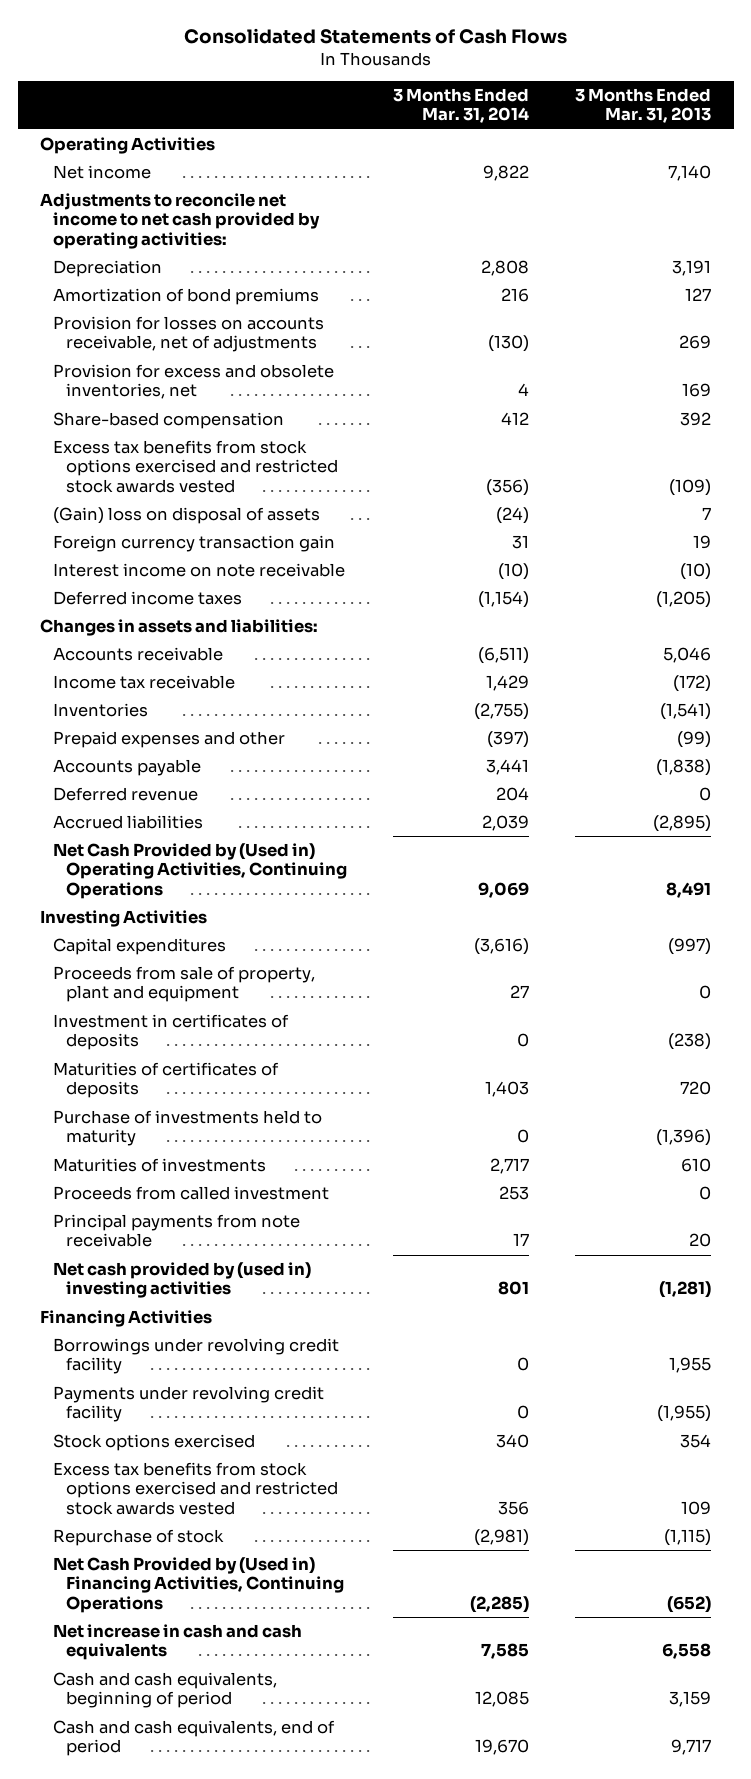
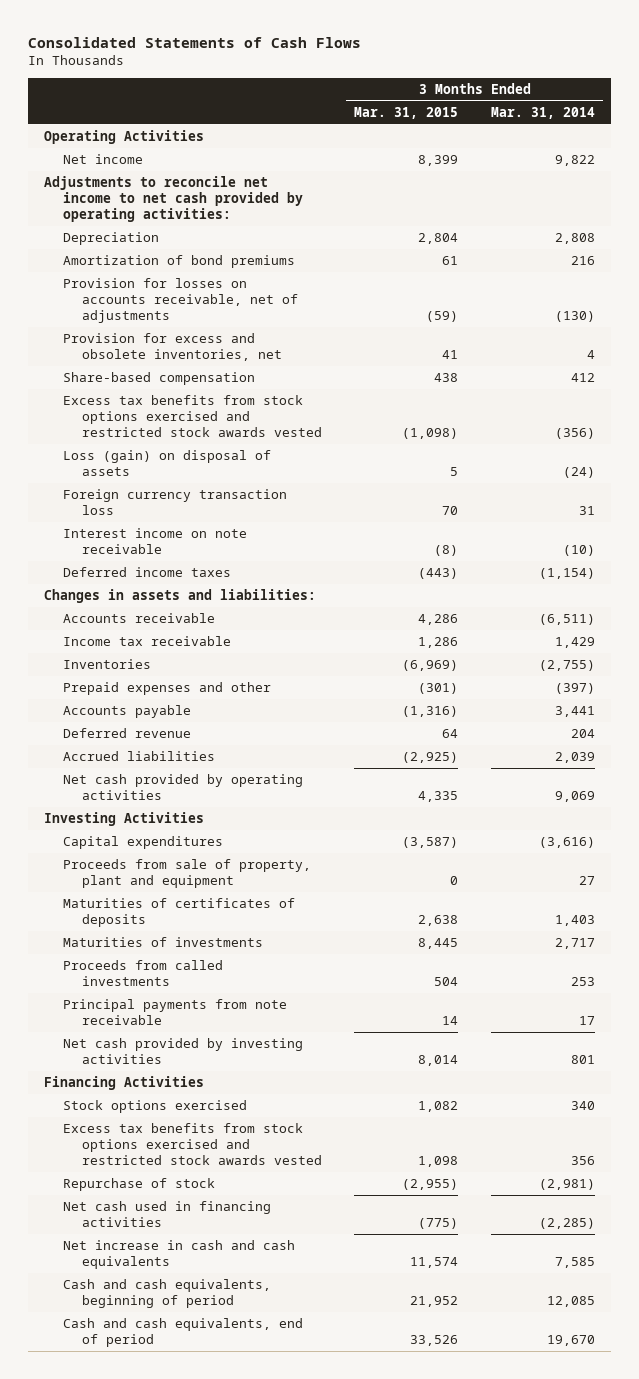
[574,88,711,124] 3 Months Ended Mar. 31, 2013 -> none
none -> [354,106,459,119] Mar. 31, 2015
[53,507,321,525] (Gain) loss on disposal of assets -> [63,450,272,477] Loss (gain) on disposal of assets
[53,535,336,553] Foreign currency transaction gain -> [63,489,288,516] Foreign currency transaction loss
[53,843,347,899] Net Cash Provided by (Used in) Operating Activities, Continuing Operations -> [63,774,304,801] Net cash provided by operating activities
[53,1014,290,1051] Investment in certificates of deposits -> none
[53,1110,323,1147] Purchase of investments held to maturity -> none
[53,1186,330,1201] Proceeds from called investment -> [63,960,224,987] Proceeds from called investments
[53,1262,312,1299] Net cash provided by (used in) investing activities -> [63,1038,304,1065] Net cash provided by investing activities
[53,1338,340,1375] Borrowings under revolving credit facility -> none
[53,1386,325,1423] Payments under revolving credit facility -> none
[53,1557,344,1613] Net Cash Provided by (Used in) Financing Activities, Continuing Operations -> [63,1201,272,1228] Net cash used in financing activities

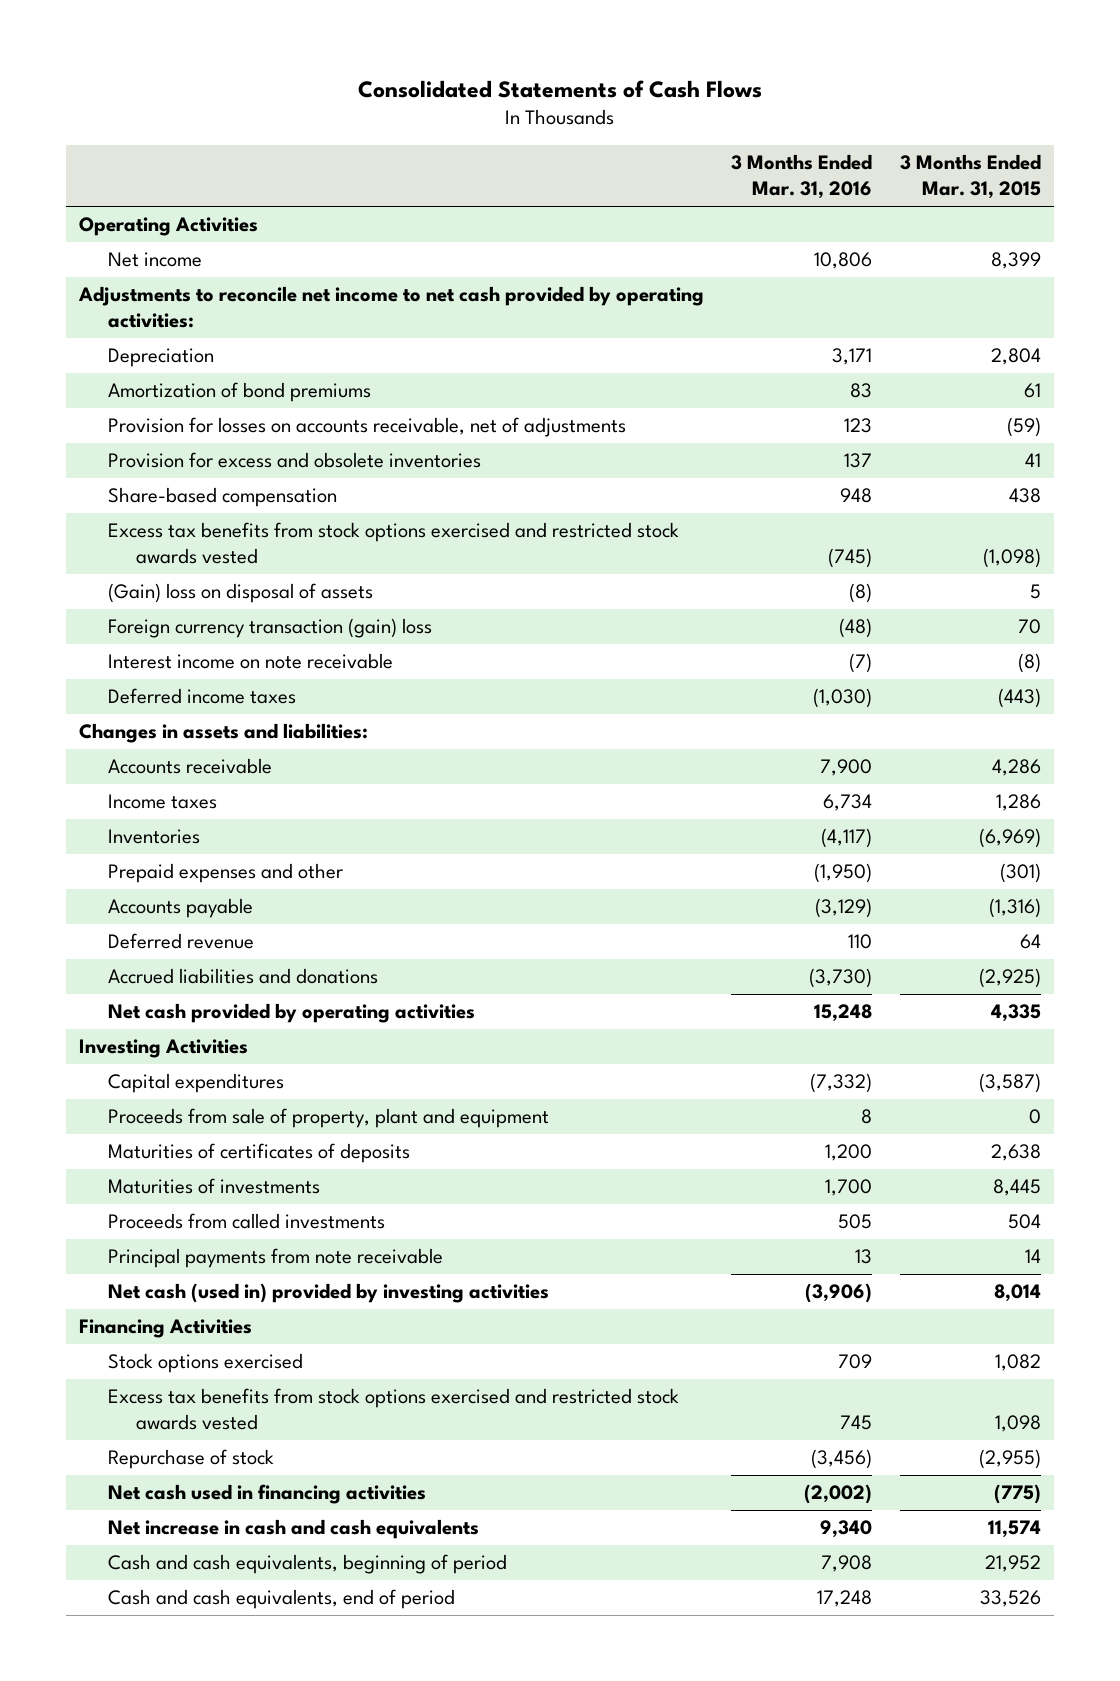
[490,106,595,119] Mar. 31, 2014 -> none
none -> [731,154,873,200] 3 Months Ended Mar. 31, 2016
[63,333,283,362] Provision for excess and obsolete inventories, net -> [107,452,481,469] Provision for excess and obsolete inventories
[63,450,272,477] Loss (gain) on disposal of assets -> [107,583,373,604] (Gain) loss on disposal of assets
[63,489,288,516] Foreign currency transaction loss -> [107,618,432,639] Foreign currency transaction (gain) loss
[63,636,232,647] Income tax receivable -> [107,794,217,810] Income taxes
[63,751,216,762] Accrued liabilities -> [107,968,378,985] Accrued liabilities and donations
[63,1038,304,1065] Net cash provided by investing activities -> [107,1283,549,1304] Net cash (used in) provided by investing activities

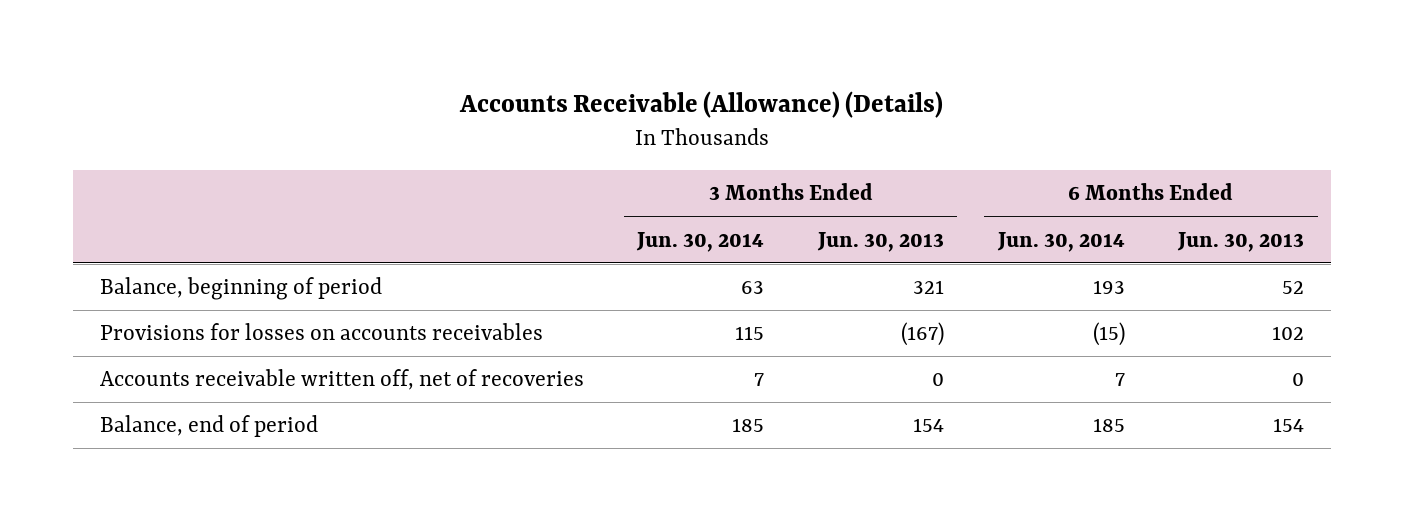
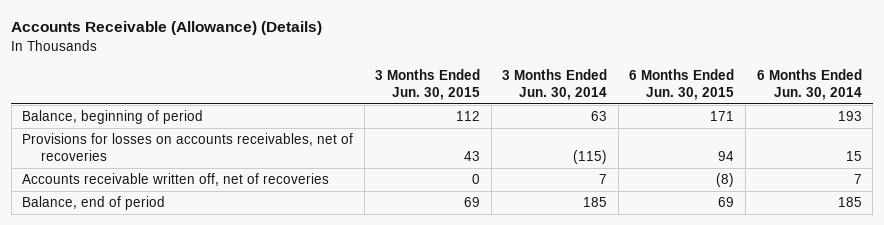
[817,231,945,252] Jun. 30, 2013 -> none
[1177,231,1305,252] Jun. 30, 2013 -> none
none -> [375,69,481,101] 3 Months Ended Jun. 30, 2015
none -> [629,69,735,101] 6 Months Ended Jun. 30, 2015
[99,323,543,341] Provisions for losses on accounts receivables -> [22,133,354,161] Provisions for losses on accounts receivables, net of recoveries
[735,326,765,341] 115 -> [573,149,608,164] (115)
[1092,322,1125,347] (15) -> [845,150,862,161] 15

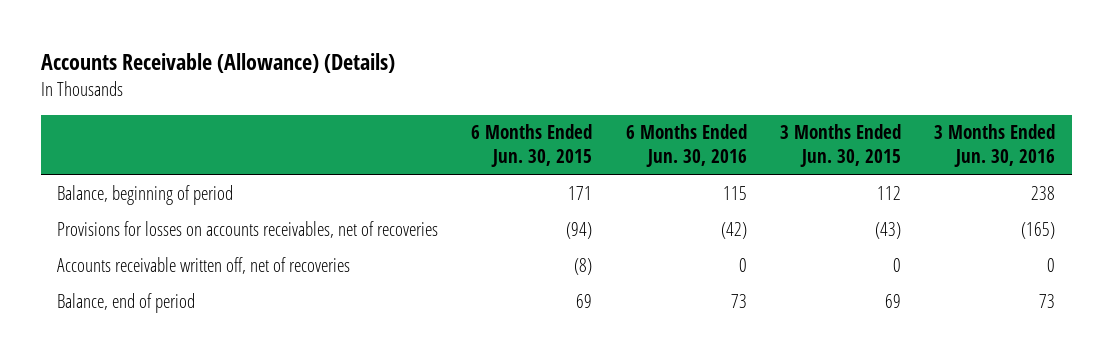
[502,69,608,101] 3 Months Ended Jun. 30, 2014 -> none
[756,69,862,101] 6 Months Ended Jun. 30, 2014 -> none
none -> [625,124,747,168] 6 Months Ended Jun. 30, 2016
none -> [934,124,1056,168] 3 Months Ended Jun. 30, 2016
[464,150,481,161] 43 -> [874,221,901,239] (43)
[718,150,735,161] 94 -> [566,221,593,239] (94)

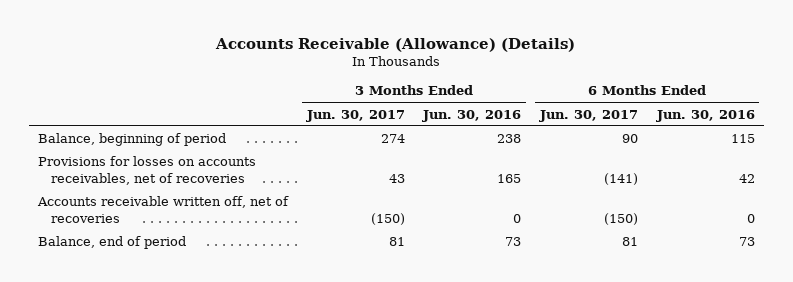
[471,124,593,168] 6 Months Ended Jun. 30, 2015 -> none
[779,124,901,168] 3 Months Ended Jun. 30, 2015 -> none
none -> [305,109,405,122] Jun. 30, 2017
none -> [539,109,639,122] Jun. 30, 2017
[720,221,747,239] (42) -> [738,173,755,183] 42
[1021,221,1056,239] (165) -> [497,173,522,183] 165

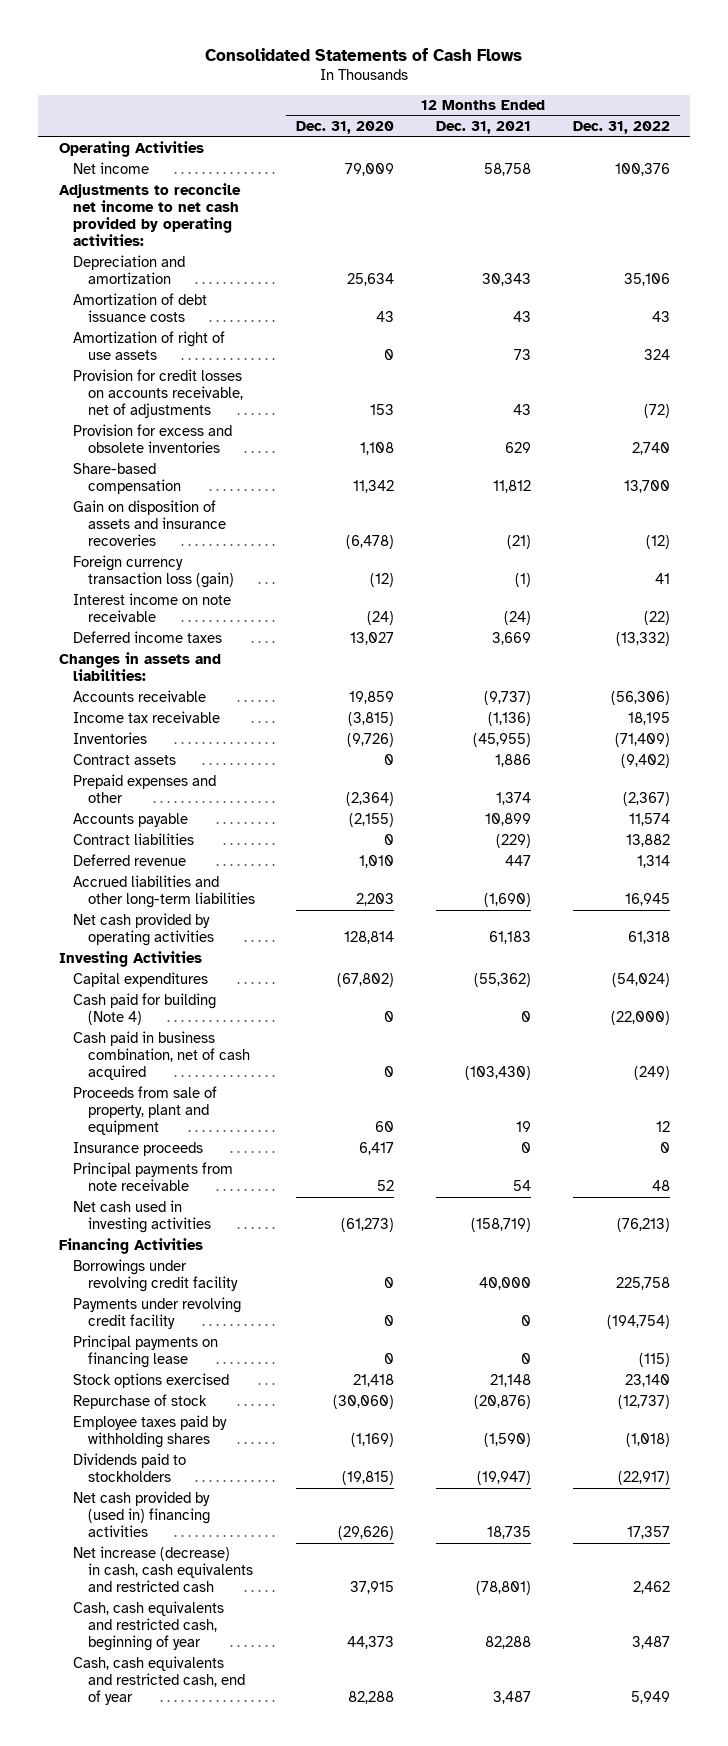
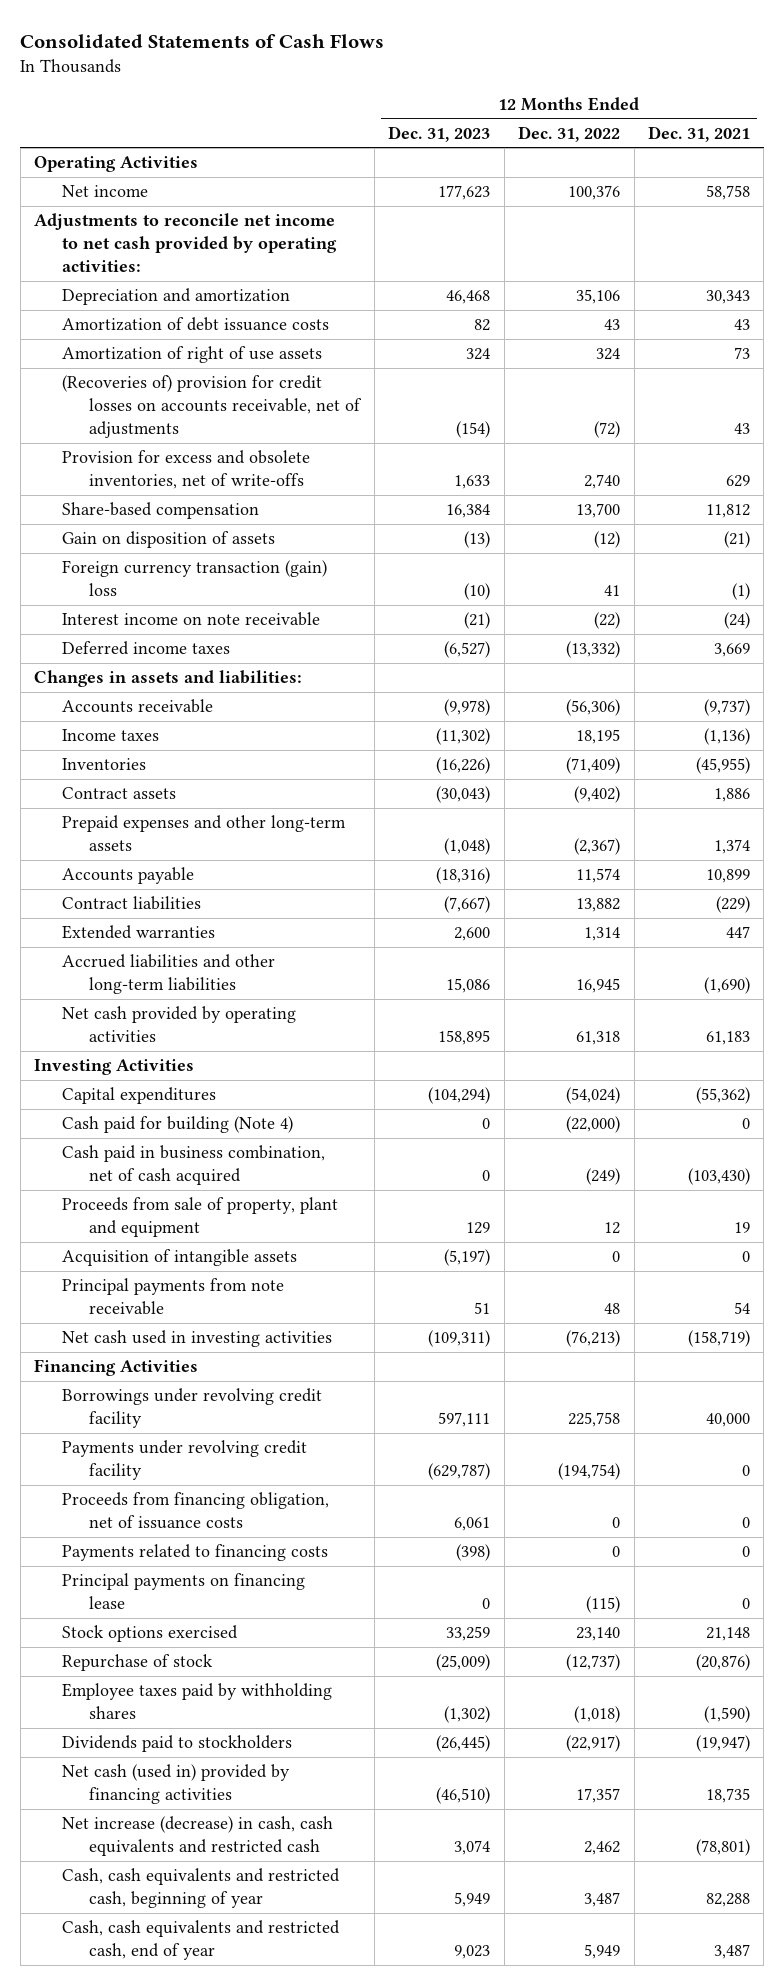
[296,121,395,135] Dec. 31, 2020 -> none
none -> [388,125,491,142] Dec. 31, 2023
[73,369,243,419] Provision for credit losses on accounts receivable, net of adjustments -> [61,375,363,439] (Recoveries of) provision for credit losses on accounts receivable, net of adjustments
[73,424,233,454] Provision for excess and obsolete inventories -> [61,450,310,490] Provision for excess and obsolete inventories, net of write-offs
[73,500,226,547] Gain on disposition of assets and insurance recoveries -> [61,531,275,549] Gain on disposition of assets
[73,555,234,589] Foreign currency transaction loss (gain) -> [61,560,327,597] Foreign currency transaction (gain) loss
[73,711,221,724] Income tax receivable -> [61,729,159,742] Income taxes
[73,774,217,804] Prepaid expenses and other -> [61,815,346,852] Prepaid expenses and other long-term assets
[73,854,187,867] Deferred revenue -> [61,925,215,940] Extended warranties
[73,1142,204,1157] Insurance proceeds -> none
none -> [61,1249,297,1267] Acquisition of intangible assets
none -> [61,1492,329,1530] Proceeds from financing obligation, net of issuance costs
none -> [61,1544,328,1562] Payments related to financing costs
[73,1491,211,1538] Net cash provided by (used in) financing activities -> [61,1764,290,1805] Net cash (used in) provided by financing activities

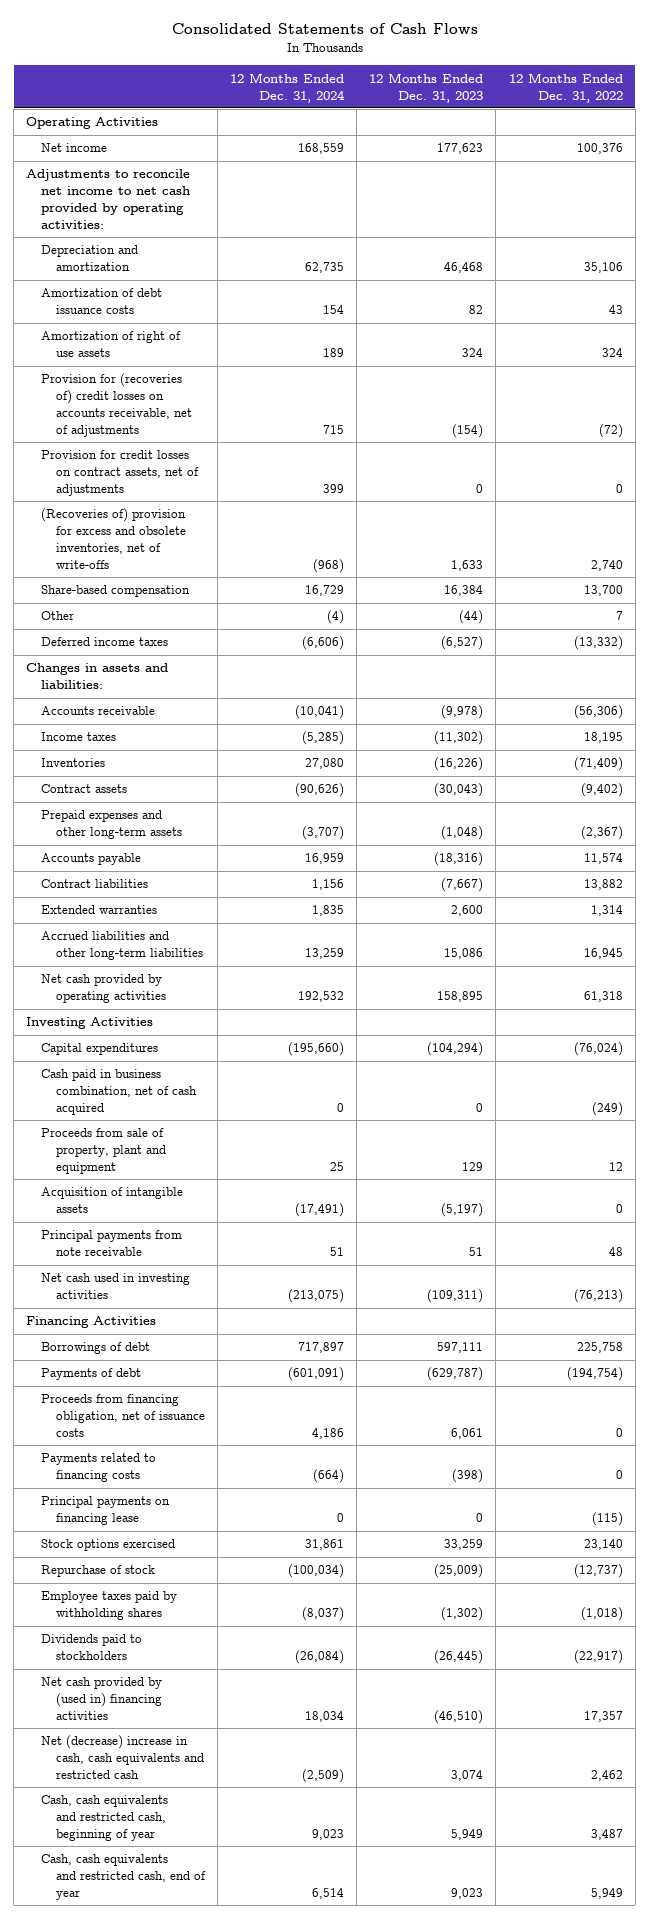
[647,125,750,142] Dec. 31, 2021 -> none
none -> [229,72,345,103] 12 Months Ended Dec. 31, 2024
[61,375,363,439] (Recoveries of) provision for credit losses on accounts receivable, net of adjustments -> [40,373,192,437] Provision for (recoveries of) credit losses on accounts receivable, net of adjustments
none -> [40,450,199,497] Provision for credit losses on contract assets, net of adjustments
[61,450,310,490] Provision for excess and obsolete inventories, net of write-offs -> [40,508,186,569] (Recoveries of) provision for excess and obsolete inventories, net of write-offs
[61,531,275,549] Gain on disposition of assets -> none
[61,560,327,597] Foreign currency transaction (gain) loss -> none
[61,612,320,627] Interest income on note receivable -> none
none -> [40,611,74,621] Other
[61,1116,293,1134] Cash paid for building (Note 4) -> none
[566,1087,621,1105] (54,024) -> [573,1042,623,1057] (76,024)
[61,1388,322,1429] Borrowings under revolving credit facility -> [40,1342,150,1355] Borrowings of debt
[61,1440,307,1481] Payments under revolving credit facility -> [40,1368,141,1381] Payments of debt
[61,1764,290,1805] Net cash (used in) provided by financing activities -> [40,1677,162,1721] Net cash provided by (used in) financing activities
[61,1816,333,1857] Net increase (decrease) in cash, cash equivalents and restricted cash -> [40,1735,204,1780] Net (decrease) increase in cash, cash equivalents and restricted cash

